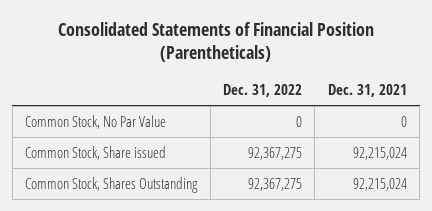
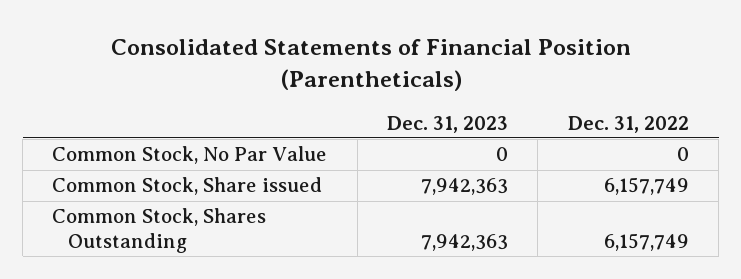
[327,84,407,98] Dec. 31, 2021 -> none
none -> [387,115,509,133] Dec. 31, 2023
[247,146,302,160] 92,367,275 -> [603,177,689,196] 6,157,749
[247,177,302,191] 92,367,275 -> [603,232,689,251] 6,157,749

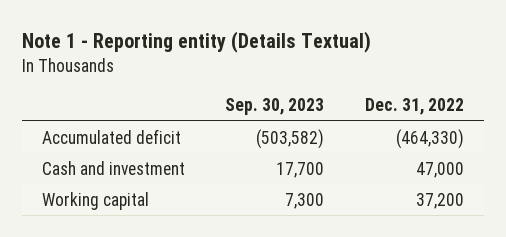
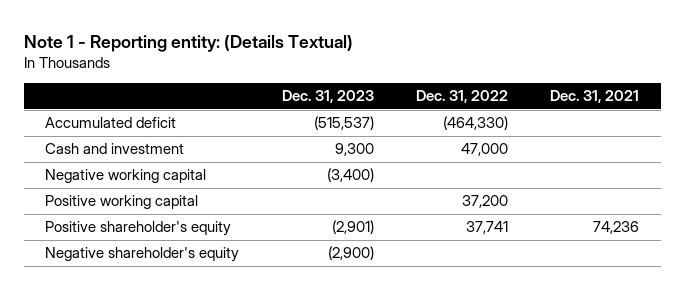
[21,31,371,54] Note 1 - Reporting entity (Details Textual) -> [24,34,354,52] Note 1 - Reporting entity: (Details Textual)
[225,98,325,116] Sep. 30, 2023 -> none
none -> [281,90,374,104] Dec. 31, 2023
none -> [550,90,640,104] Dec. 31, 2021
none -> [45,169,207,184] Negative working capital
[41,191,149,210] Working capital -> [45,195,199,210] Positive working capital
none -> [45,221,232,237] Positive shareholder's equity
none -> [45,247,240,263] Negative shareholder's equity

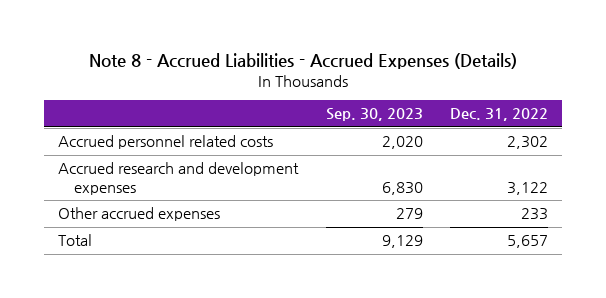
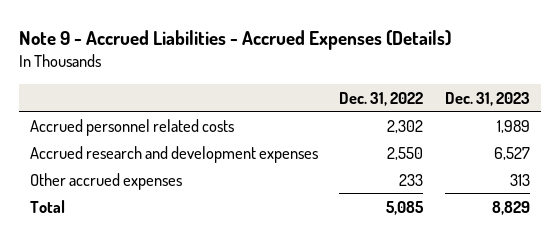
[89,53,518,70] Note 8 - Accrued Liabilities - Accrued Expenses (Details) -> [19,29,452,50] Note 9 - Accrued Liabilities - Accrued Expenses (Details)
[325,108,423,122] Sep. 30, 2023 -> none
none -> [444,91,530,106] Dec. 31, 2023
[507,181,549,195] 3,122 -> [387,146,424,160] 2,550
[507,235,549,249] 5,657 -> [386,200,425,215] 5,085

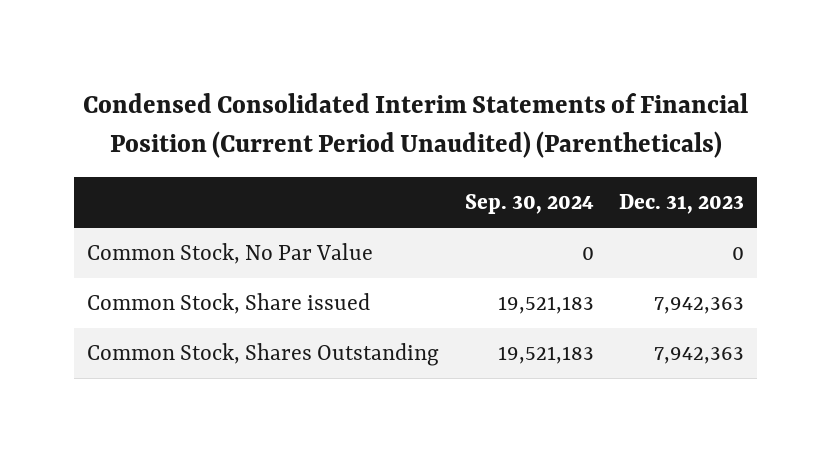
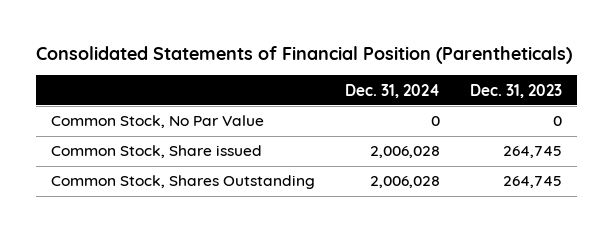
[82,93,748,158] Condensed Consolidated Interim Statements of Financial Position (Current Period Unaudited) (Parentheticals) -> [35,45,572,64] Consolidated Statements of Financial Position (Parentheticals)
[464,193,594,214] Sep. 30, 2024 -> none
none -> [344,83,440,98] Dec. 31, 2024
[654,297,745,315] 7,942,363 -> [502,146,562,159] 264,745
[654,347,745,365] 7,942,363 -> [502,176,562,189] 264,745

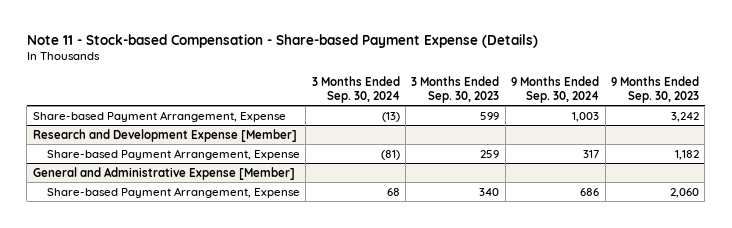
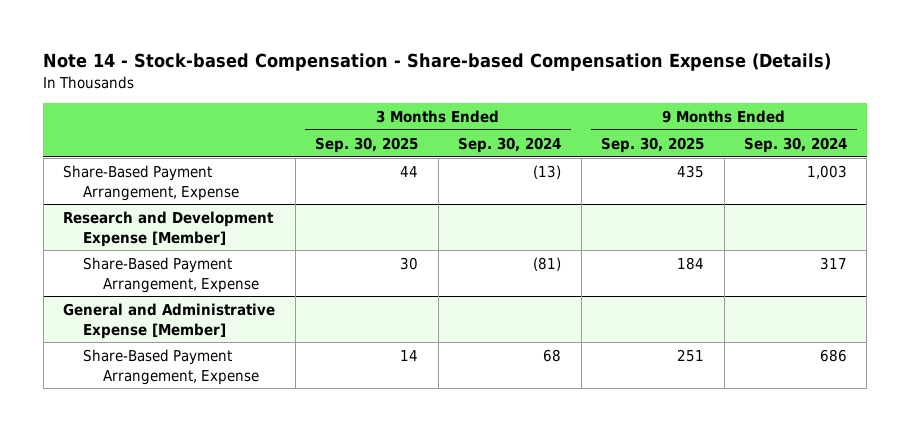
[26,33,538,48] Note 11 - Stock-based Compensation - Share-based Payment Expense (Details) -> [43,52,832,71] Note 14 - Stock-based Compensation - Share-based Compensation Expense (Details)
[411,75,500,103] 3 Months Ended Sep. 30, 2023 -> none
[610,75,699,103] 9 Months Ended Sep. 30, 2023 -> none
none -> [315,136,419,153] Sep. 30, 2025
none -> [601,136,705,153] Sep. 30, 2025
[32,110,286,122] Share-based Payment Arrangement, Expense -> [63,165,240,201] Share-Based Payment Arrangement, Expense
[47,148,301,160] Share-based Payment Arrangement, Expense -> [83,257,260,293] Share-Based Payment Arrangement, Expense
[47,186,301,198] Share-based Payment Arrangement, Expense -> [83,349,260,385] Share-Based Payment Arrangement, Expense

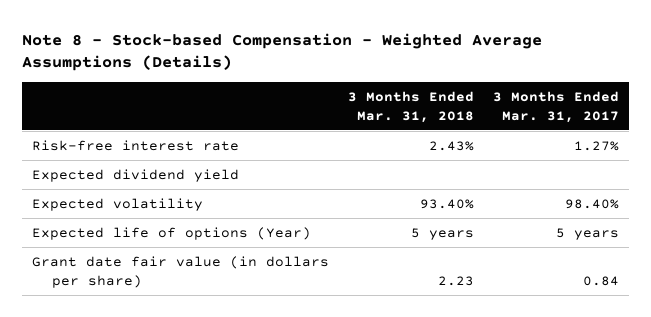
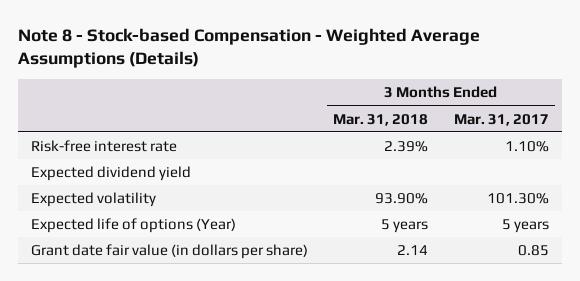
[429,141,475,152] 2.43% -> [384,140,429,152] 2.39%
[574,141,620,152] 1.27% -> [504,140,549,152] 1.10%
[420,199,475,210] 93.40% -> [375,192,429,204] 93.90%
[565,199,620,210] 98.40% -> [486,192,549,204] 101.30%
[438,275,475,286] 2.23 -> [397,244,429,255] 2.14
[583,275,620,286] 0.84 -> [517,244,549,256] 0.85

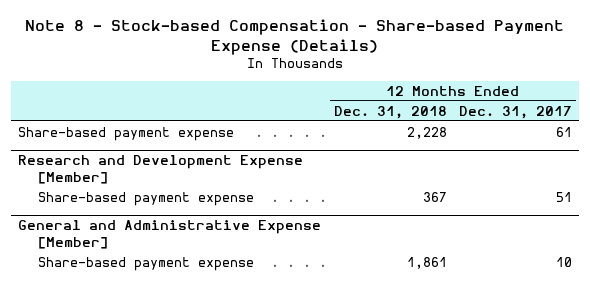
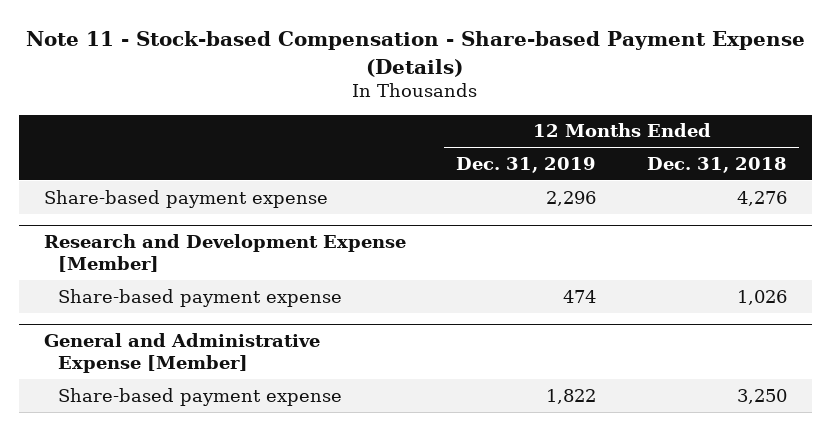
[25,19,565,55] Note 8 - Stock-based Compensation - Share-based Payment Expense (Details) -> [26,31,806,77] Note 11 - Stock-based Compensation - Share-based Payment Expense (Details)
[459,105,573,119] Dec. 31, 2017 -> none
none -> [456,156,597,173] Dec. 31, 2019
[406,126,447,139] 2,228 -> [736,190,787,206] 4,276
[422,191,447,202] 367 -> [736,289,787,305] 1,026
[406,256,447,269] 1,861 -> [736,388,787,404] 3,250

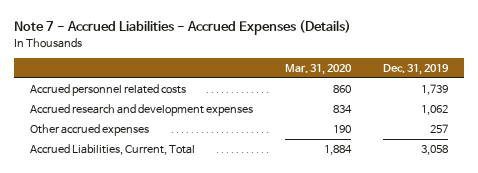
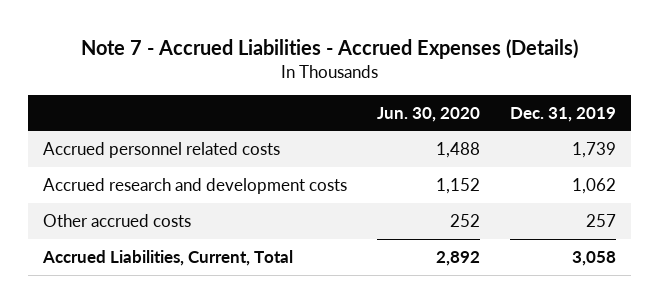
[284,63,352,75] Mar. 31, 2020 -> none
none -> [377,106,481,122] Jun. 30, 2020
[30,103,254,116] Accrued research and development expenses -> [43,177,348,194] Accrued research and development costs
[30,123,150,136] Other accrued expenses -> [43,213,192,227] Other accrued costs

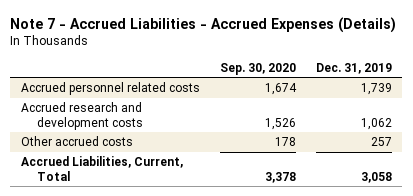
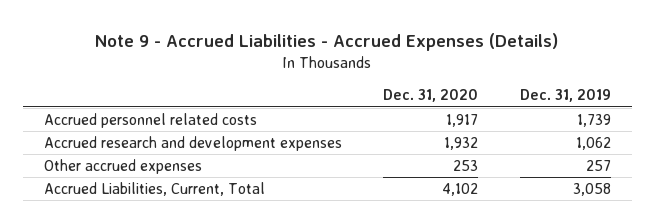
[10,17,397,34] Note 7 - Accrued Liabilities - Accrued Expenses (Details) -> [95,32,559,51] Note 9 - Accrued Liabilities - Accrued Expenses (Details)
[219,62,296,75] Sep. 30, 2020 -> none
none -> [383,89,479,103] Dec. 31, 2020
[20,102,143,130] Accrued research and development costs -> [43,135,342,151] Accrued research and development expenses
[20,136,133,147] Other accrued costs -> [43,158,202,174] Other accrued expenses

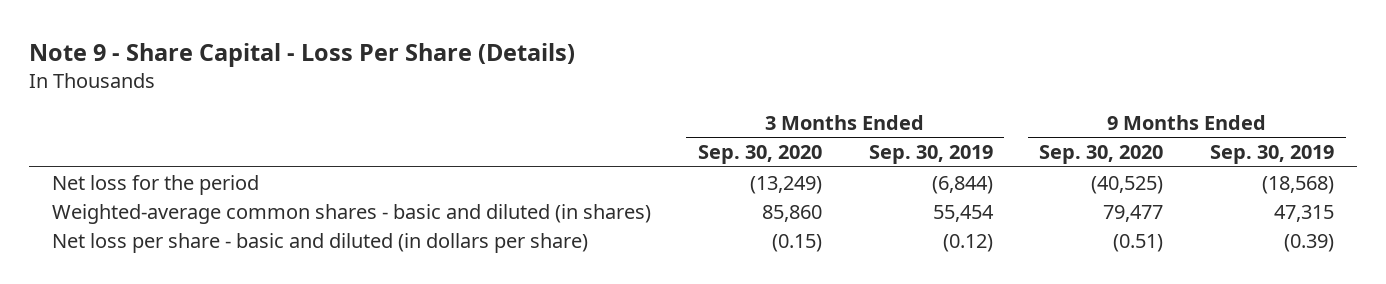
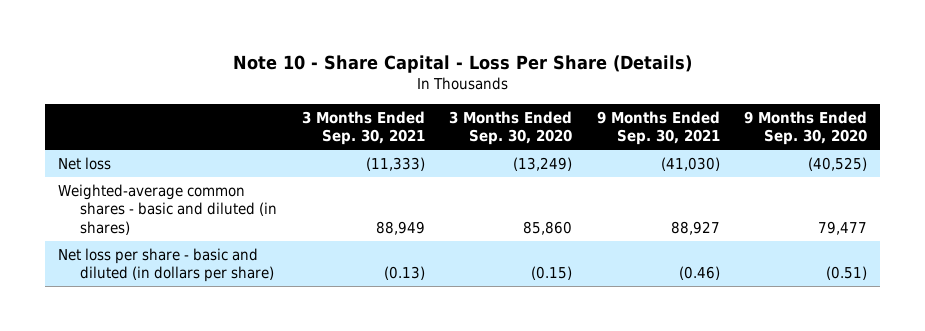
[29,42,576,67] Note 9 - Share Capital - Loss Per Share (Details) -> [232,54,692,73] Note 10 - Share Capital - Loss Per Share (Details)
[868,145,993,165] Sep. 30, 2019 -> none
[1209,145,1334,165] Sep. 30, 2019 -> none
none -> [301,110,425,146] 3 Months Ended Sep. 30, 2021
none -> [596,110,720,146] 9 Months Ended Sep. 30, 2021
[52,174,260,195] Net loss for the period -> [57,156,111,170] Net loss

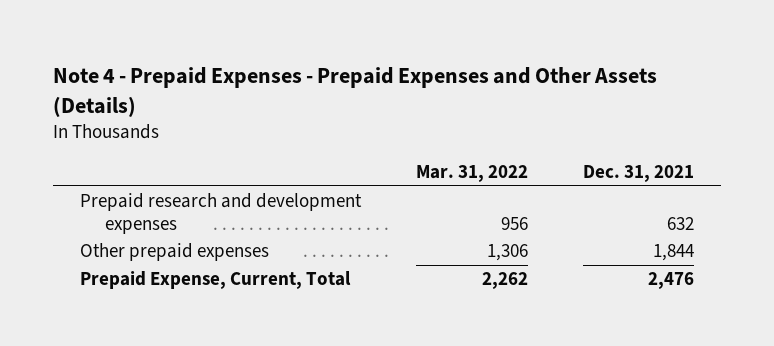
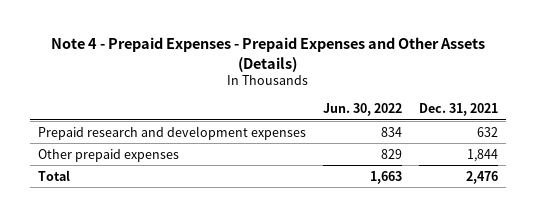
[415,165,528,183] Mar. 31, 2022 -> none
none -> [323,103,403,117] Jun. 30, 2022
[80,271,352,290] Prepaid Expense, Current, Total -> [38,169,71,181] Total

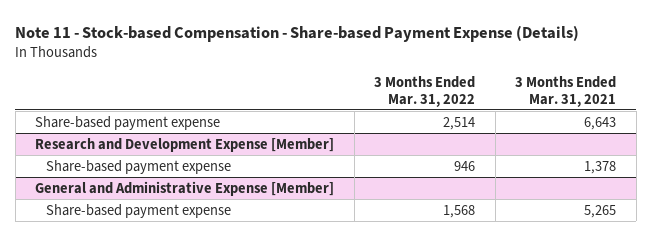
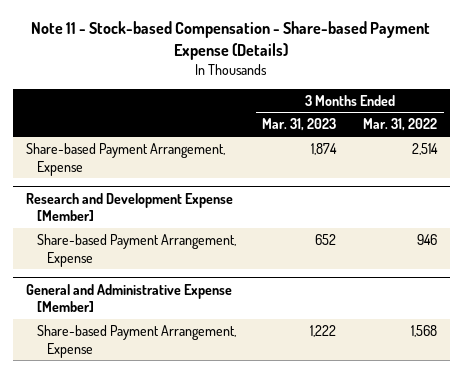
[515,76,617,107] 3 Months Ended Mar. 31, 2021 -> none
none -> [262,118,337,132] Mar. 31, 2023
[35,115,221,130] Share-based payment expense -> [25,142,225,176] Share-based Payment Arrangement, Expense
[46,159,232,174] Share-based payment expense -> [36,233,236,267] Share-based Payment Arrangement, Expense
[46,203,232,218] Share-based payment expense -> [36,324,236,358] Share-based Payment Arrangement, Expense

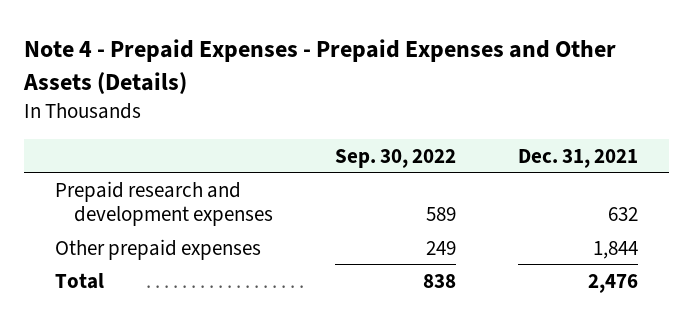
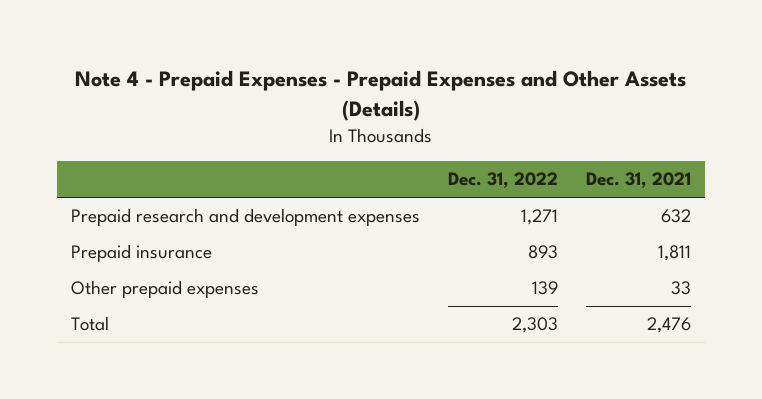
[334,148,456,168] Sep. 30, 2022 -> none
none -> [447,172,558,189] Dec. 31, 2022
none -> [70,244,212,263] Prepaid insurance
[592,240,638,259] 1,844 -> [671,281,692,296] 33

